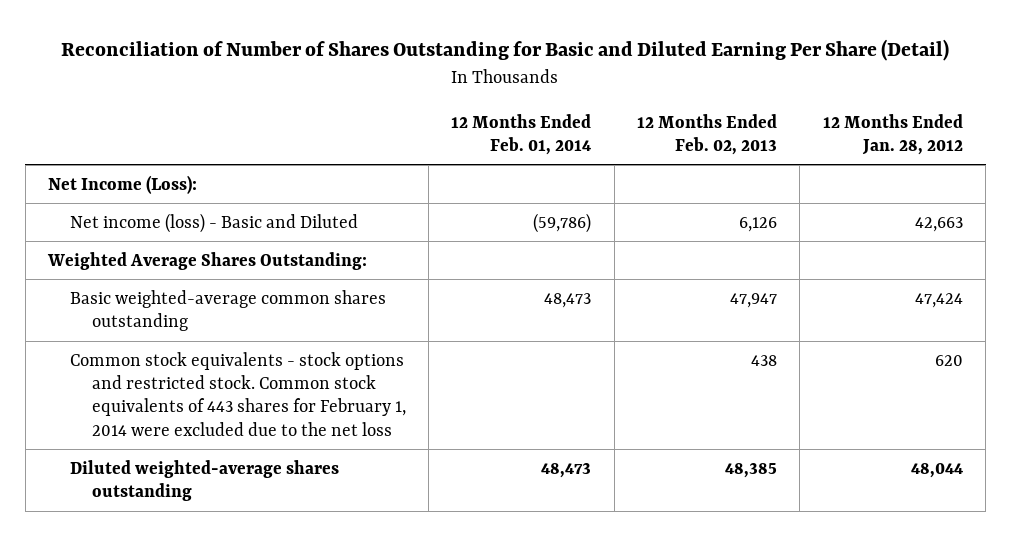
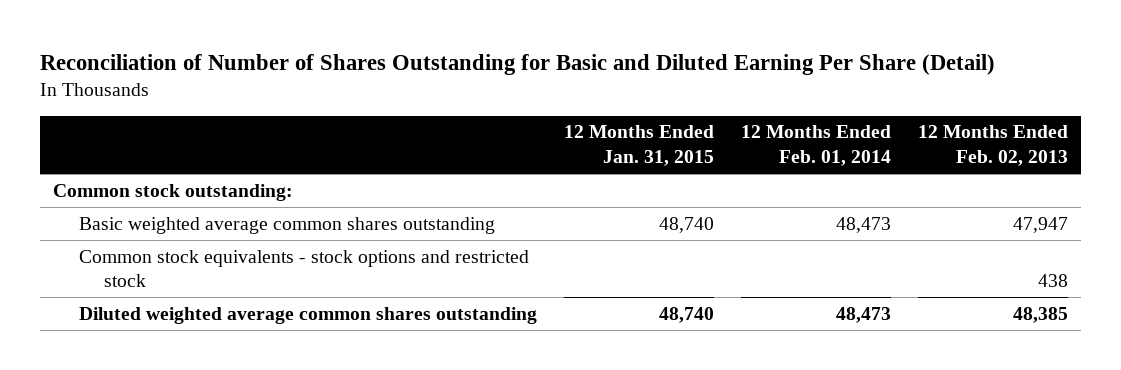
[822,113,963,155] 12 Months Ended Jan. 28, 2012 -> none
none -> [563,125,714,167] 12 Months Ended Jan. 31, 2015
[48,174,198,194] Net Income (Loss): -> none
[69,212,358,233] Net income (loss) - Basic and Diluted -> none
[47,251,368,270] Weighted Average Shares Outstanding: -> [53,183,294,201] Common stock outstanding:
[69,289,386,332] Basic weighted-average common shares outstanding -> [78,216,495,234] Basic weighted average common shares outstanding
[69,351,406,436] Common stock equivalents - stock options and restricted stock. Common stock equivalents of 443 shares for February 1, 2014 were excluded due to the net loss -> [78,249,529,288] Common stock equivalents - stock options and restricted stock
[69,459,339,502] Diluted weighted-average shares outstanding -> [78,306,537,324] Diluted weighted average common shares outstanding

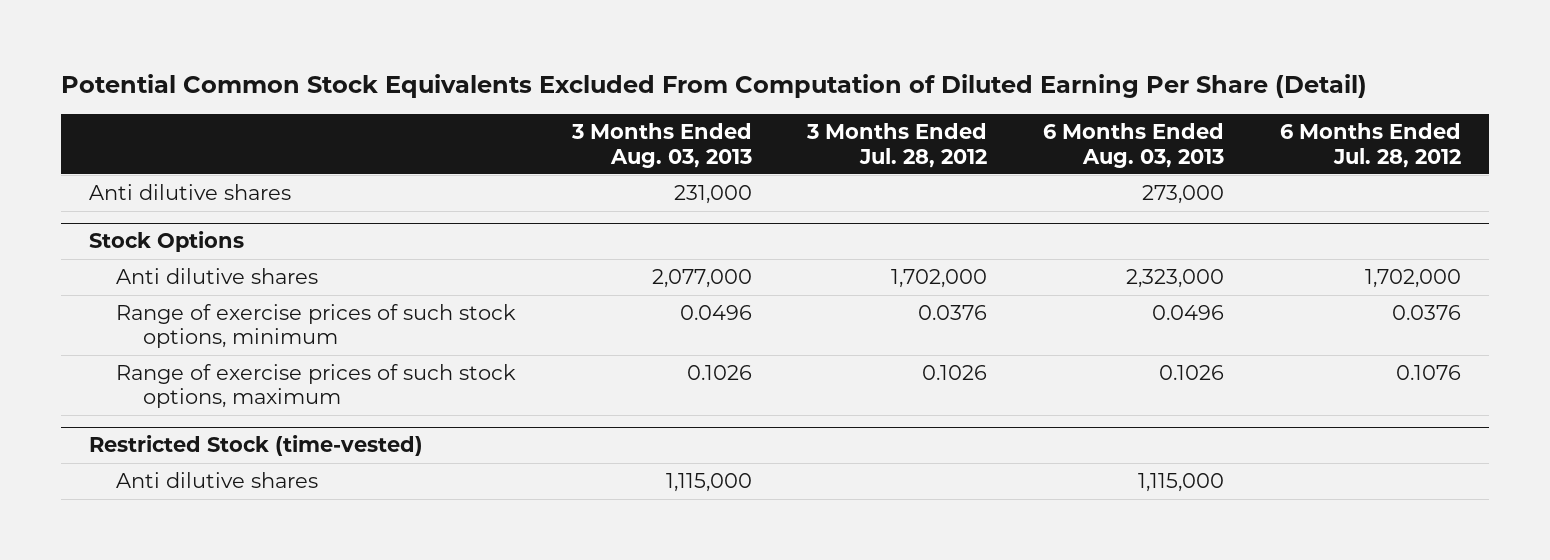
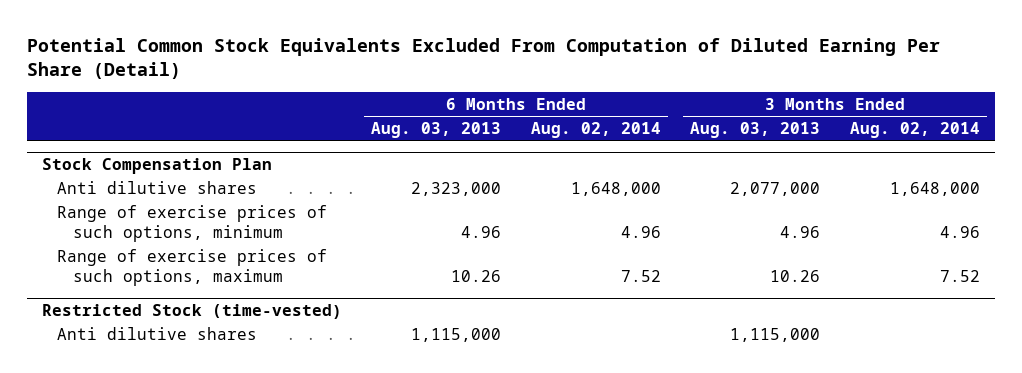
[806,123,988,168] 3 Months Ended Jul. 28, 2012 -> none
[1279,123,1461,168] 6 Months Ended Jul. 28, 2012 -> none
none -> [530,122,661,139] Aug. 02, 2014
none -> [850,122,981,139] Aug. 02, 2014
[88,184,291,201] Anti dilutive shares -> none
[88,231,244,253] Stock Options -> none
none -> [41,157,272,174] Stock Compensation Plan
[115,304,516,349] Range of exercise prices of such stock options, minimum -> [57,204,328,242] Range of exercise prices of such options, minimum
[679,305,752,321] 0.0496 -> [780,225,821,238] 4.96
[1152,305,1225,321] 0.0496 -> [461,225,502,238] 4.96
[115,364,516,409] Range of exercise prices of such stock options, maximum -> [57,248,328,286] Range of exercise prices of such options, maximum
[686,365,752,381] 0.1026 -> [770,269,821,282] 10.26
[1159,365,1225,381] 0.1026 -> [451,269,502,282] 10.26

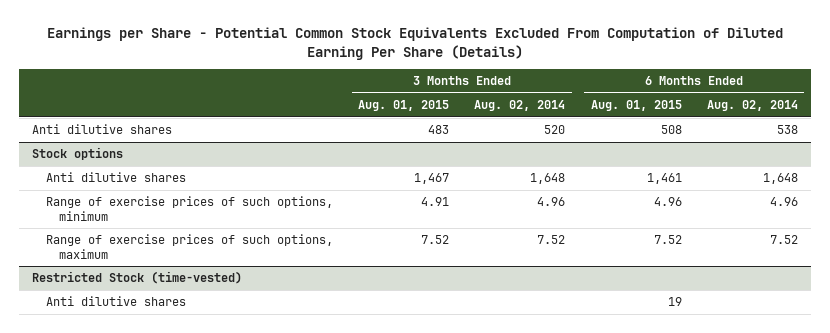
[26,37,940,80] Potential Common Stock Equivalents Excluded From Computation of Diluted Earning Per Share (Detail) -> [46,26,783,60] Earnings per Share - Potential Common Stock Equivalents Excluded From Computation of Diluted Earning Per Share (Details)
[371,122,502,139] Aug. 03, 2013 -> none
[690,122,821,139] Aug. 03, 2013 -> none
none -> [358,100,450,112] Aug. 01, 2015
none -> [590,100,682,112] Aug. 01, 2015
[41,157,272,174] Stock Compensation Plan -> none
[570,181,661,196] 1,648,000 -> [777,125,799,135] 538
[890,181,981,196] 1,648,000 -> [544,125,566,135] 520
none -> [31,147,123,161] Stock options
none -> [45,172,186,183] Anti dilutive shares

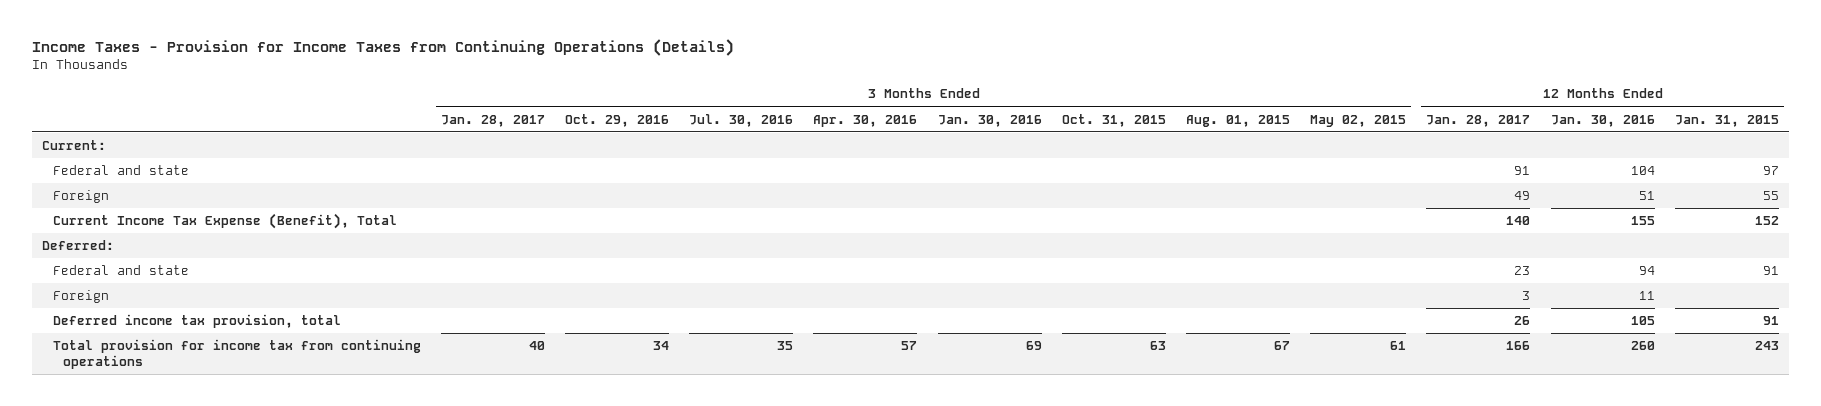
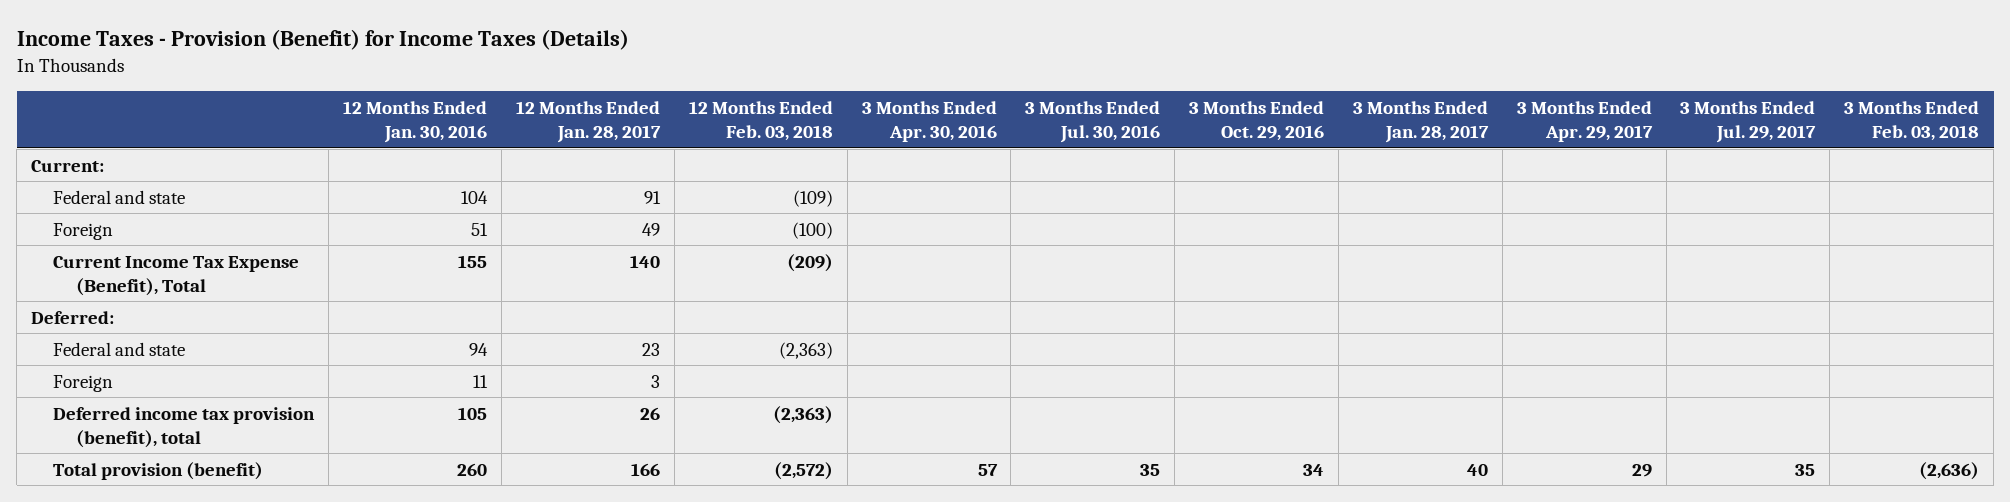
[32,38,735,56] Income Taxes - Provision for Income Taxes from Continuing Operations (Details) -> [16,29,629,51] Income Taxes - Provision (Benefit) for Income Taxes (Details)
[937,114,1042,127] Jan. 30, 2016 -> none
[1061,113,1166,127] Oct. 31, 2015 -> none
[1186,114,1291,127] Aug. 01, 2015 -> none
[1310,114,1407,127] May 02, 2015 -> none
[1674,114,1779,127] Jan. 31, 2015 -> none
none -> [688,100,833,142] 12 Months Ended Feb. 03, 2018
none -> [1516,100,1653,143] 3 Months Ended Apr. 29, 2017
none -> [1680,100,1817,144] 3 Months Ended Jul. 29, 2017
none -> [1844,100,1980,142] 3 Months Ended Feb. 03, 2018
[52,314,341,329] Deferred income tax provision, total -> [53,406,316,448] Deferred income tax provision (benefit), total
[52,339,421,369] Total provision for income tax from continuing operations -> [53,461,264,480] Total provision (benefit)

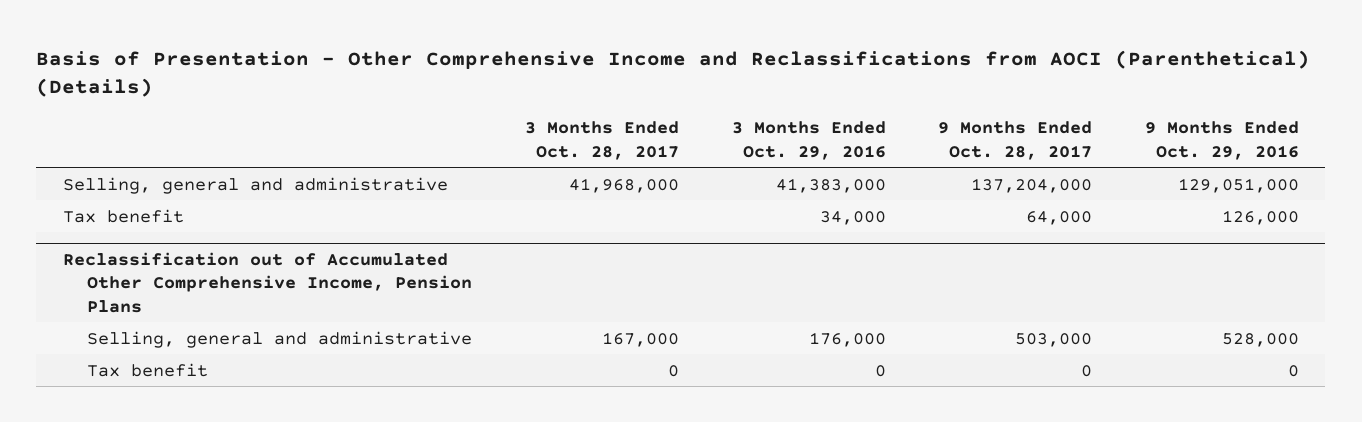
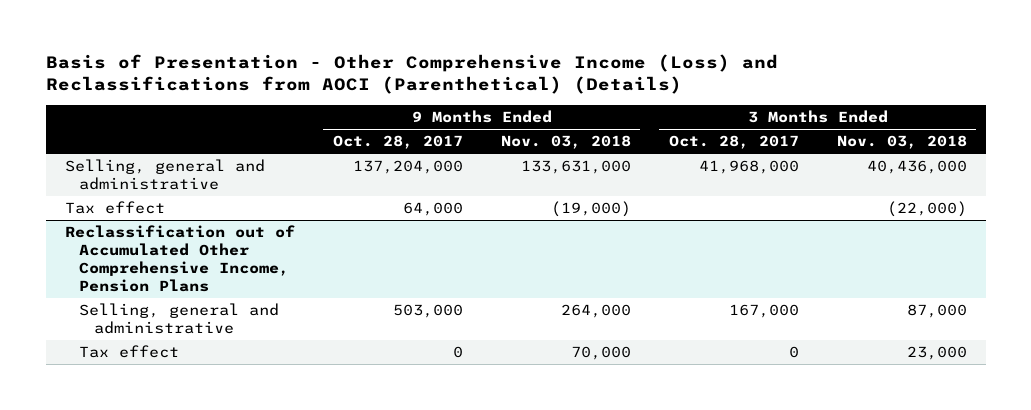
[36,49,1311,98] Basis of Presentation - Other Comprehensive Income and Reclassifications from AOCI (Parenthetical) (Details) -> [45,53,778,95] Basis of Presentation - Other Comprehensive Income (Loss) and Reclassifications from AOCI (Parenthetical) (Details)
[731,121,886,160] 3 Months Ended Oct. 29, 2016 -> none
[1144,121,1299,160] 9 Months Ended Oct. 29, 2016 -> none
none -> [500,135,631,150] Nov. 03, 2018
none -> [836,135,967,150] Nov. 03, 2018
[62,208,184,223] Tax benefit -> [64,201,165,215] Tax effect
[87,362,209,377] Tax benefit -> [79,345,180,359] Tax effect

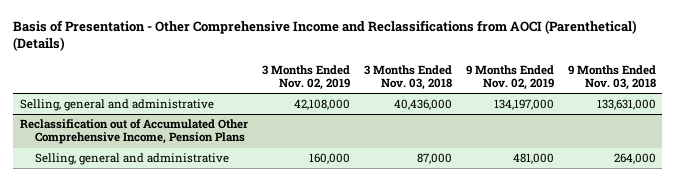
[45,53,778,95] Basis of Presentation - Other Comprehensive Income (Loss) and Reclassifications from AOCI (Parenthetical) (Details) -> [12,19,637,52] Basis of Presentation - Other Comprehensive Income and Reclassifications from AOCI (Parenthetical) (Details)
[332,135,463,150] Oct. 28, 2017 -> none
[668,135,799,150] Oct. 28, 2017 -> none
none -> [261,64,350,91] 3 Months Ended Nov. 02, 2019
none -> [465,64,554,91] 9 Months Ended Nov. 02, 2019
[64,201,165,215] Tax effect -> none
[79,345,180,359] Tax effect -> none

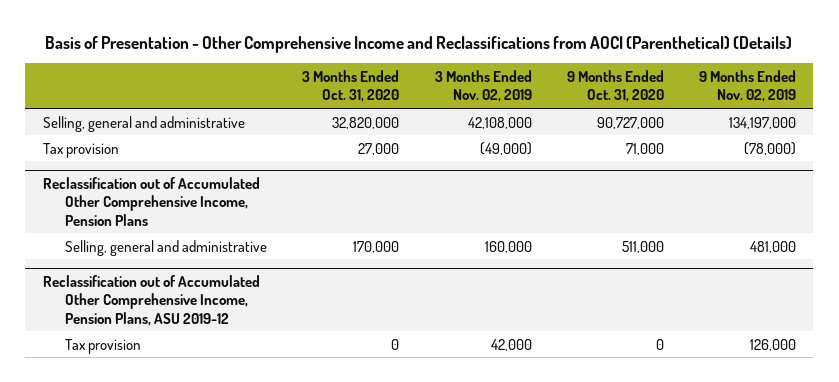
[363,64,452,91] 3 Months Ended Nov. 03, 2018 -> none
[567,64,656,91] 9 Months Ended Nov. 03, 2018 -> none
none -> [302,69,400,103] 3 Months Ended Oct. 31, 2020
none -> [566,69,664,103] 9 Months Ended Oct. 31, 2020
none -> [42,142,119,158] Tax provision
none -> [42,274,260,326] Reclassification out of Accumulated Other Comprehensive Income, Pension Plans, ASU 2019-12
none -> [65,338,142,354] Tax provision

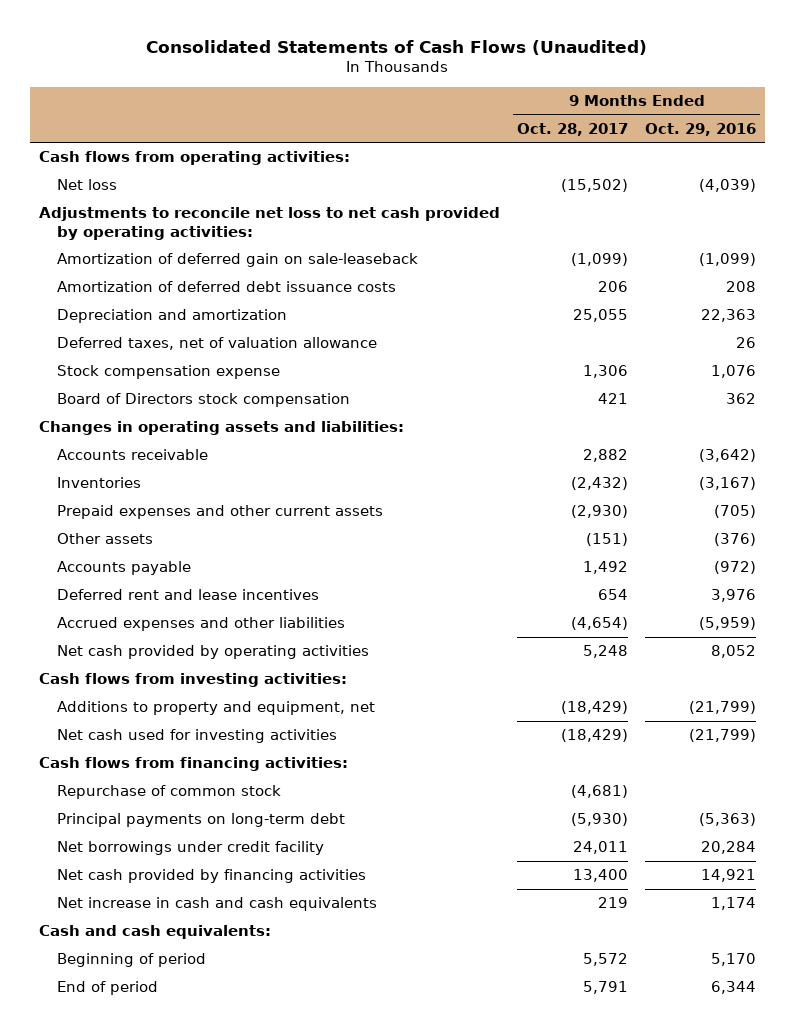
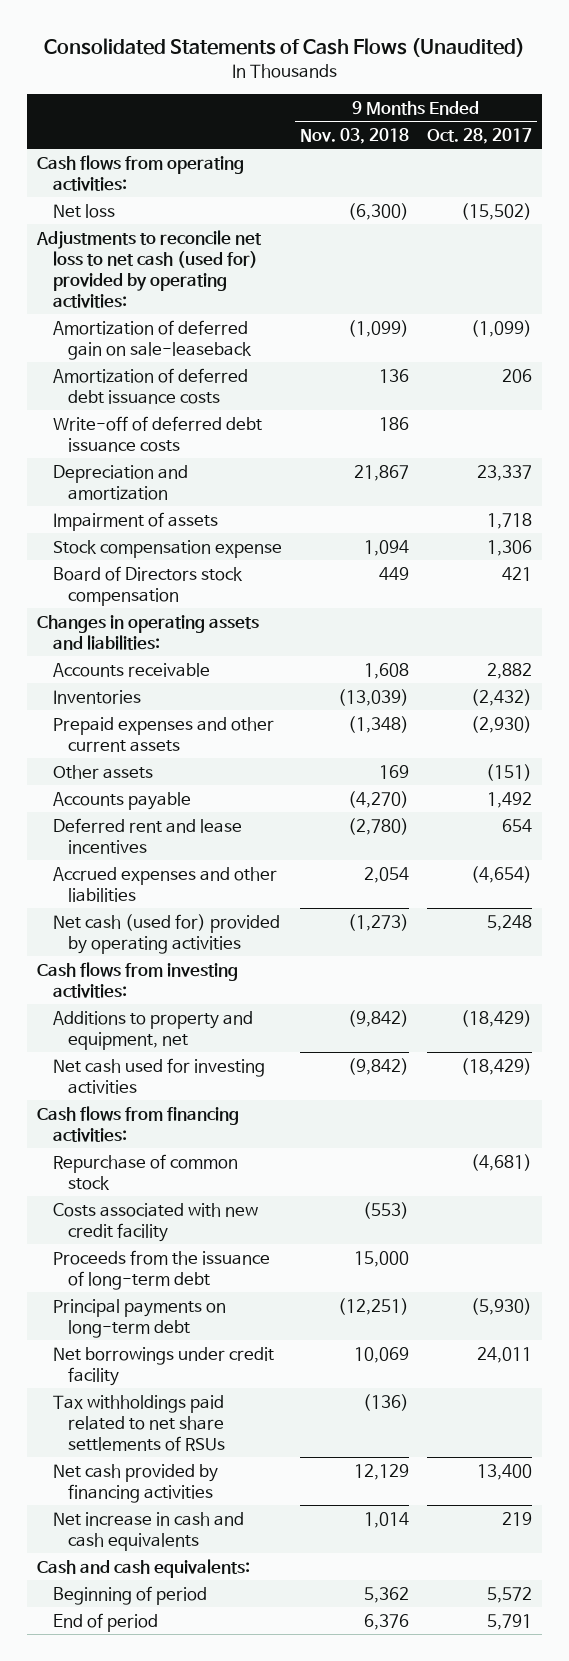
[645,122,757,136] Oct. 29, 2016 -> none
none -> [299,127,409,144] Nov. 03, 2018
[38,207,500,240] Adjustments to reconcile net loss to net cash provided by operating activities: -> [35,229,262,308] Adjustments to reconcile net loss to net cash (used for) provided by operating activities:
[57,337,378,351] Deferred taxes, net of valuation allowance -> none
none -> [52,415,262,452] Write-off of deferred debt issuance costs
[572,309,628,323] 25,055 -> [477,464,533,481] 23,337
none -> [52,511,218,531] Impairment of assets
[57,645,370,660] Net cash provided by operating activities -> [52,913,280,954] Net cash (used for) provided by operating activities
none -> [52,1202,258,1242] Costs associated with new credit facility
none -> [52,1249,270,1290] Proceeds from the issuance of long-term debt
none -> [52,1394,226,1451] Tax withholdings paid related to net share settlements of RSUs

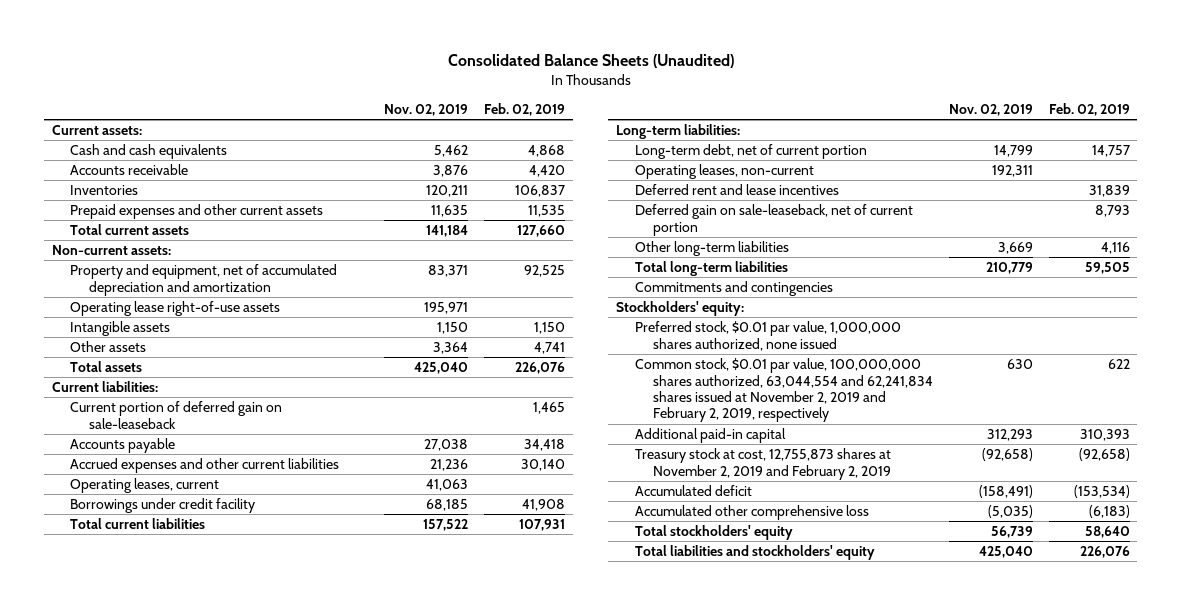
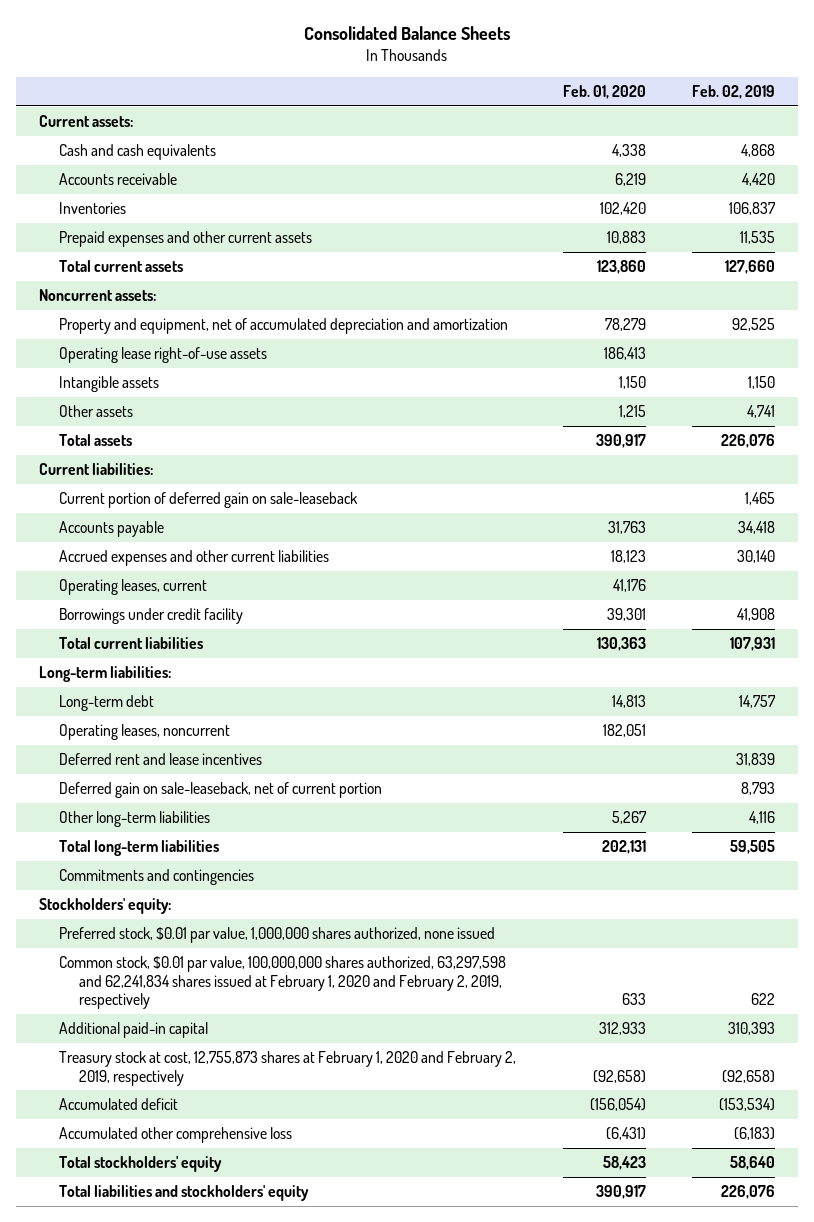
[447,53,734,68] Consolidated Balance Sheets (Unaudited) -> [304,26,511,41] Consolidated Balance Sheets
[384,104,469,117] Nov. 02, 2019 -> none
none -> [562,84,646,99] Feb. 01, 2020
[51,245,171,256] Non-current assets: -> [39,289,157,302] Noncurrent assets:
[634,144,867,160] Long-term debt, net of current portion -> [59,695,155,712] Long-term debt
[634,164,814,180] Operating leases, non-current -> [59,724,231,741] Operating leases, noncurrent
[634,358,934,423] Common stock, $0.01 par value, 100,000,000 shares authorized, 63,044,554 and 62,241,834 shares issued at November 2, 2019 and February 2, 2019, respectively -> [59,956,507,1010] Common stock, $0.01 par value, 100,000,000 shares authorized, 63,297,598 and 62,241,834 shares issued at February 1, 2020 and February 2, 2019, respectively
[634,448,892,480] Treasury stock at cost, 12,755,873 shares at November 2, 2019 and February 2, 2019 -> [59,1051,517,1086] Treasury stock at cost, 12,755,873 shares at February 1, 2020 and February 2, 2019, respectively

